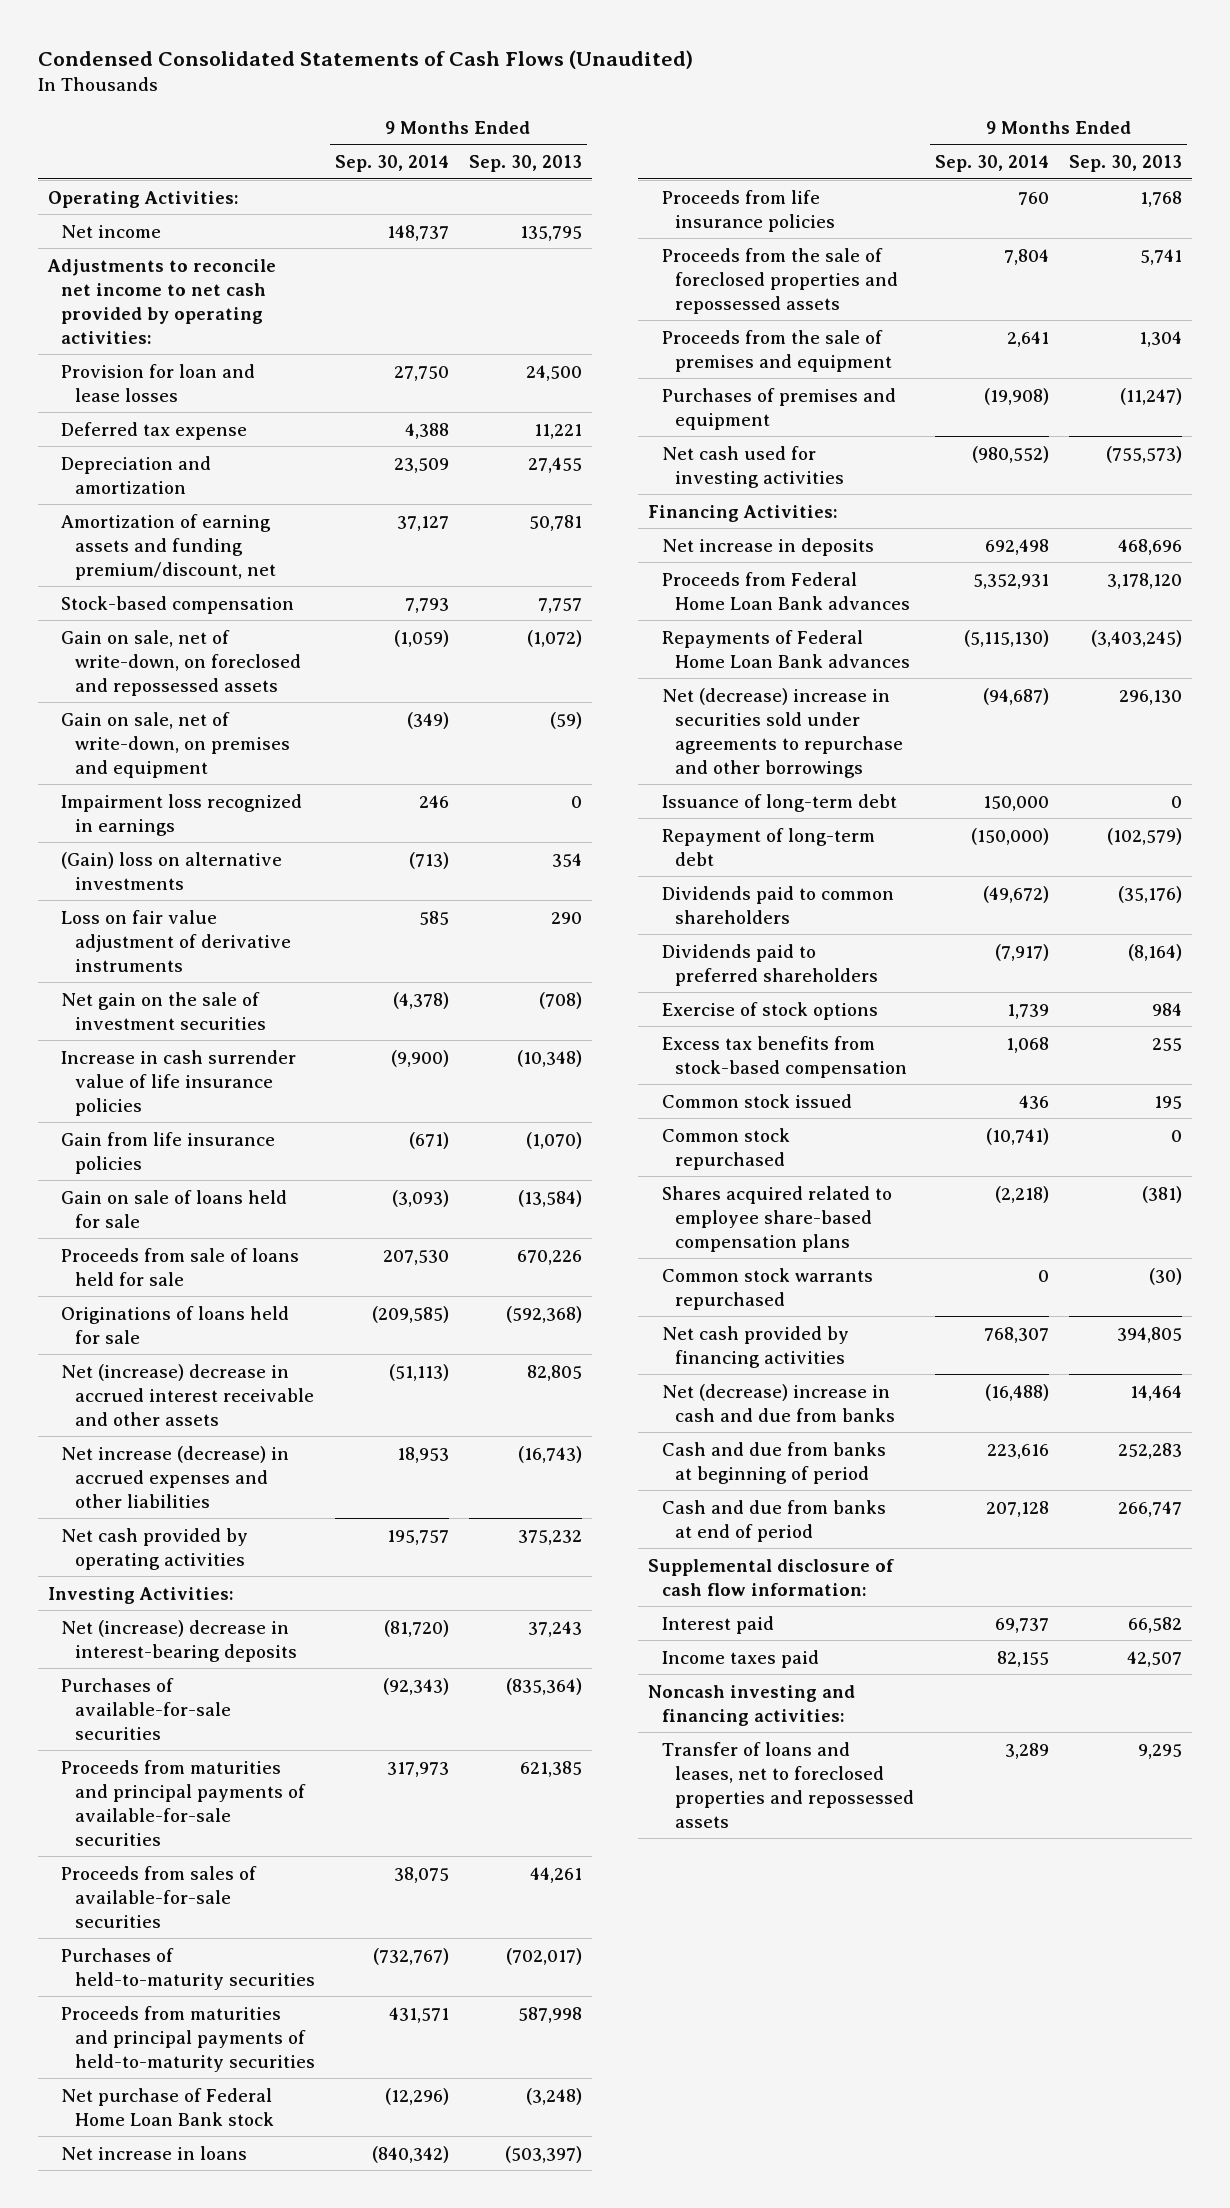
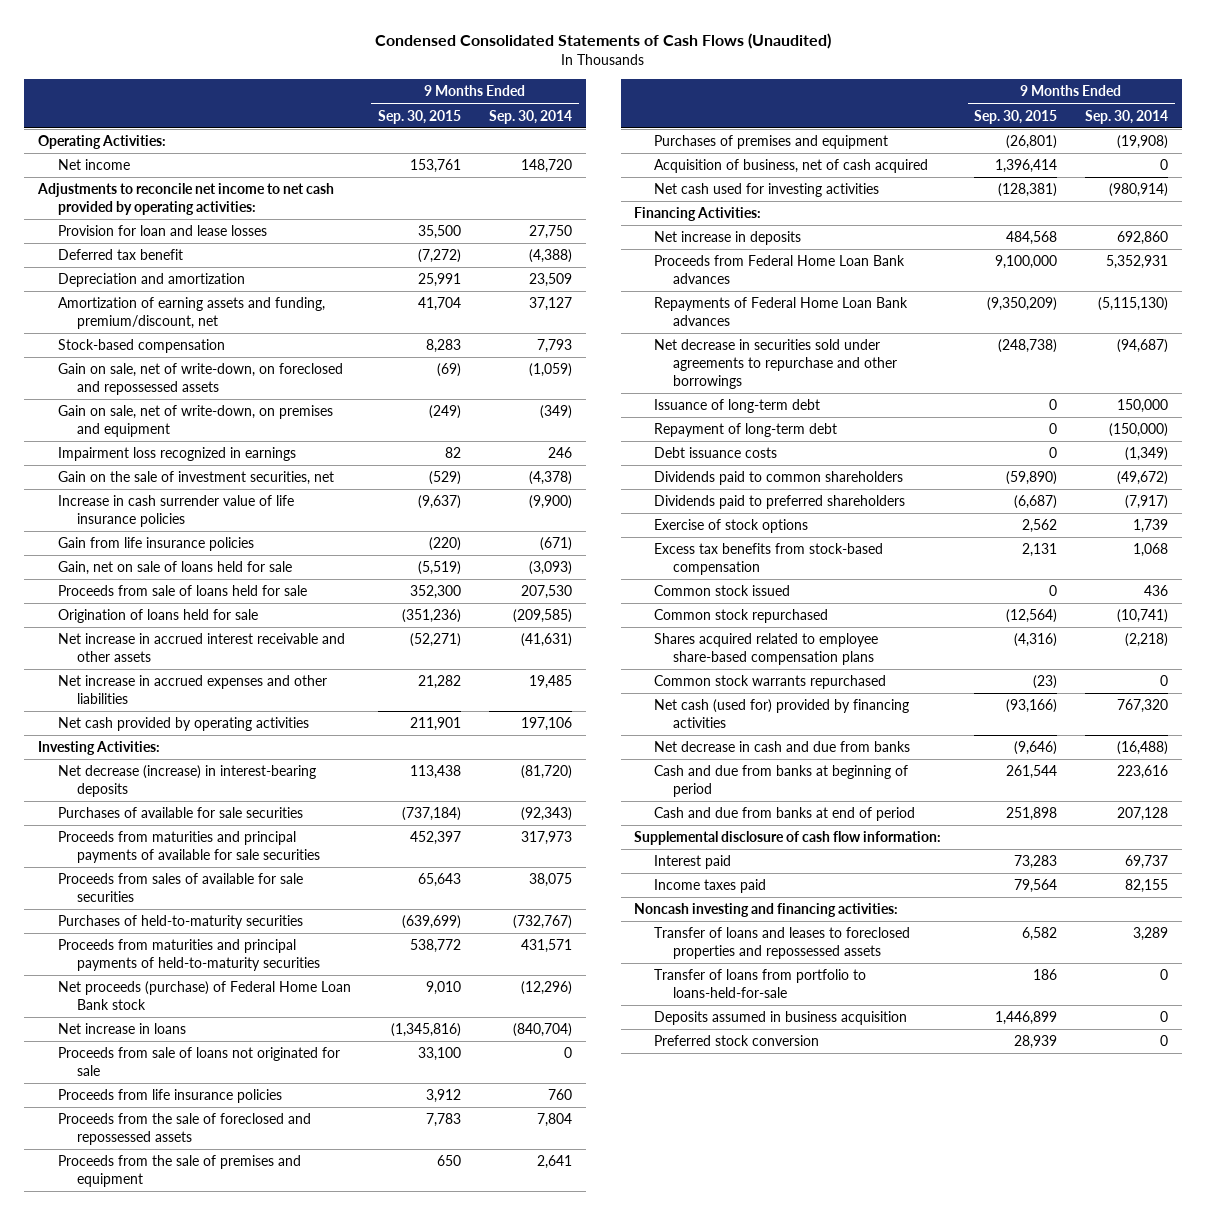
[468,154,582,172] Sep. 30, 2013 -> none
none -> [378,109,462,124] Sep. 30, 2015
[386,224,449,241] 148,737 -> [520,159,572,174] 148,720
[61,421,248,440] Deferred tax expense -> [57,249,183,261] Deferred tax benefit
[404,422,449,439] 4,388 -> [528,249,572,264] (4,388)
[61,513,277,580] Amortization of earning assets and funding premium/discount, net -> [57,297,325,330] Amortization of earning assets and funding, premium/discount, net
[61,851,283,890] (Gain) loss on alternative investments -> none
[61,909,292,972] Loss on fair value adjustment of derivative instruments -> none
[61,991,267,1030] Net gain on the sale of investment securities -> [57,471,334,486] Gain on the sale of investment securities, net
[61,1189,288,1228] Gain on sale of loans held for sale -> [57,561,292,576] Gain, net on sale of loans held for sale
[61,1305,290,1344] Originations of loans held for sale -> [57,609,258,624] Origination of loans held for sale
[61,1363,315,1426] Net (increase) decrease in accrued interest receivable and other assets -> [57,633,345,663] Net increase in accrued interest receivable and other assets
[388,1363,449,1381] (51,113) -> [520,633,572,648] (41,631)
[61,1445,290,1508] Net increase (decrease) in accrued expenses and other liabilities -> [57,675,327,705] Net increase in accrued expenses and other liabilities
[396,1446,449,1463] 18,953 -> [528,675,572,690] 19,485
[386,1529,449,1545] 195,757 -> [520,717,572,732] 197,106
[61,1619,298,1662] Net (increase) decrease in interest-bearing deposits -> [57,765,316,798] Net decrease (increase) in interest-bearing deposits
[61,1677,232,1740] Purchases of available-for-sale securities -> [57,807,303,819] Purchases of available for sale securities
[61,1759,307,1846] Proceeds from maturities and principal payments of available-for-sale securities -> [57,831,320,864] Proceeds from maturities and principal payments of available for sale securities
[61,1865,258,1928] Proceeds from sales of available-for-sale securities -> [57,873,303,903] Proceeds from sales of available for sale securities
[61,2087,275,2126] Net purchase of Federal Home Loan Bank stock -> [57,981,351,1011] Net proceeds (purchase) of Federal Home Loan Bank stock
[371,2145,449,2163] (840,342) -> [512,1023,572,1038] (840,704)
none -> [57,1047,340,1077] Proceeds from sale of loans not originated for sale
[661,247,899,314] Proceeds from the sale of foreclosed properties and repossessed assets -> [57,1113,311,1146] Proceeds from the sale of foreclosed and repossessed assets
none -> [653,159,928,174] Acquisition of business, net of cash acquired
[972,445,1050,463] (980,552) -> [1109,183,1169,198] (980,914)
[985,538,1050,555] 692,498 -> [1117,231,1169,246] 692,860
[661,687,904,778] Net (decrease) increase in securities sold under agreements to repurchase and other borrowings -> [653,339,898,390] Net decrease in securities sold under agreements to repurchase and other borrowings
none -> [653,447,777,459] Debt issuance costs
[661,1325,849,1368] Net cash provided by financing activities -> [653,699,909,729] Net cash (used for) provided by financing activities
[984,1326,1050,1343] 768,307 -> [1117,699,1169,714] 767,320
[661,1383,896,1422] Net (decrease) increase in cash and due from banks -> [653,741,910,753] Net decrease in cash and due from banks
[661,1741,915,1828] Transfer of loans and leases, net to foreclosed properties and repossessed assets -> [653,927,910,960] Transfer of loans and leases to foreclosed properties and repossessed assets
none -> [653,969,866,999] Transfer of loans from portfolio to loans-held-for-sale
none -> [653,1011,907,1026] Deposits assumed in business acquisition
none -> [653,1035,819,1047] Preferred stock conversion

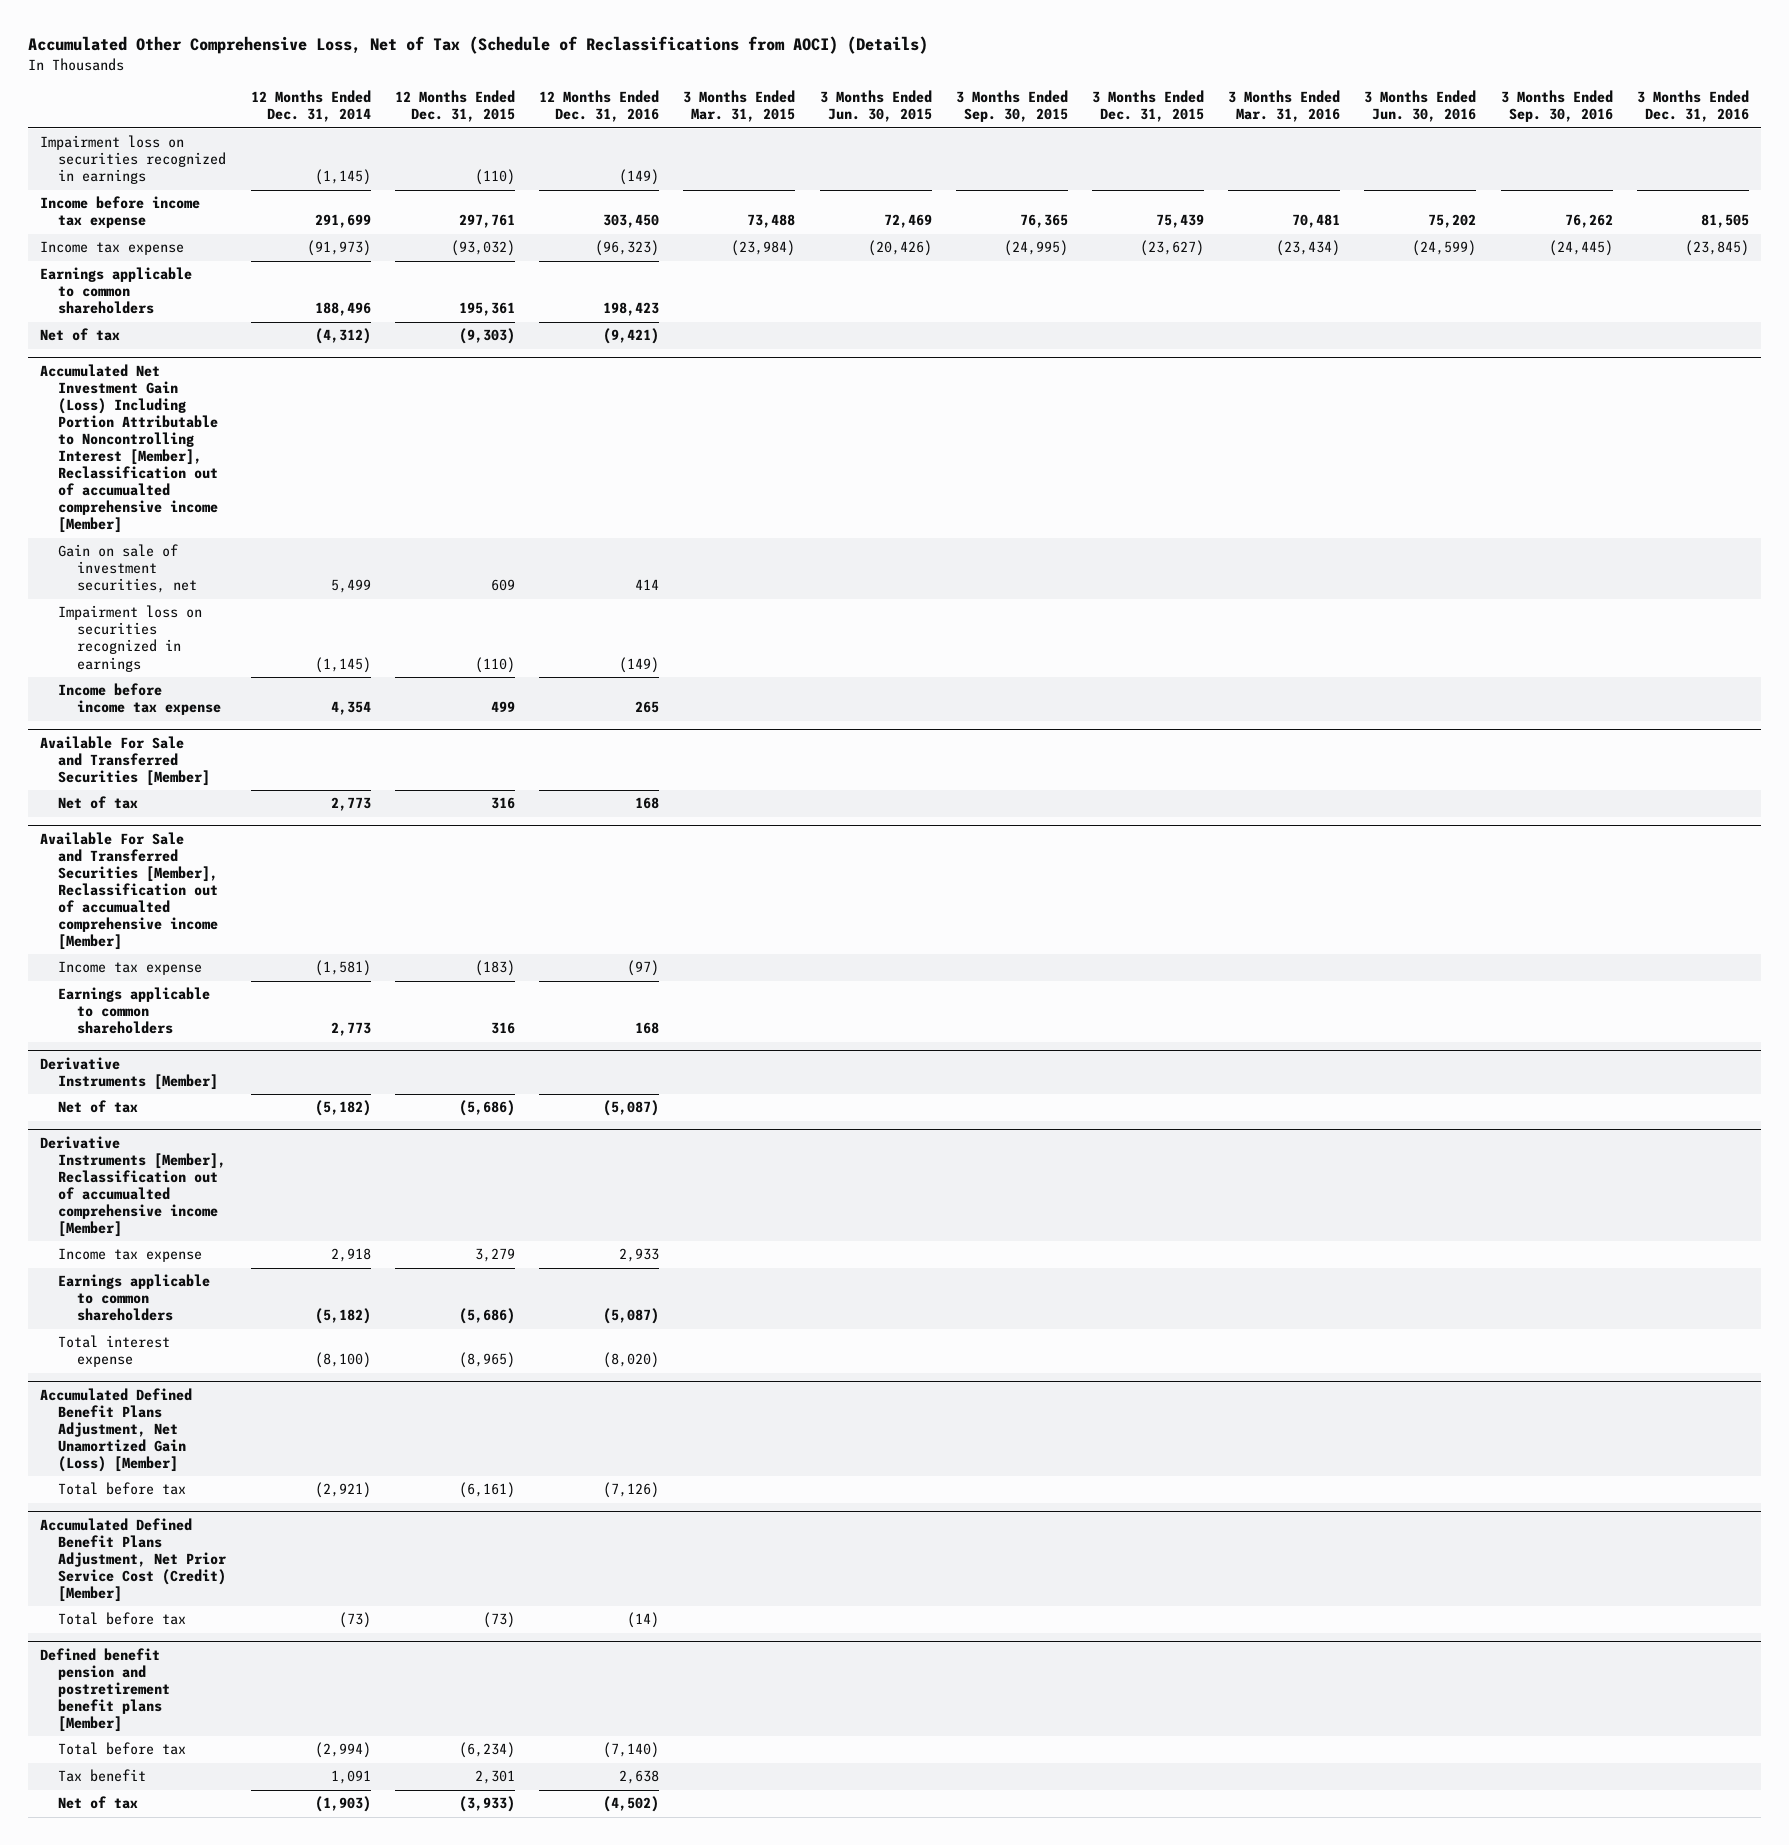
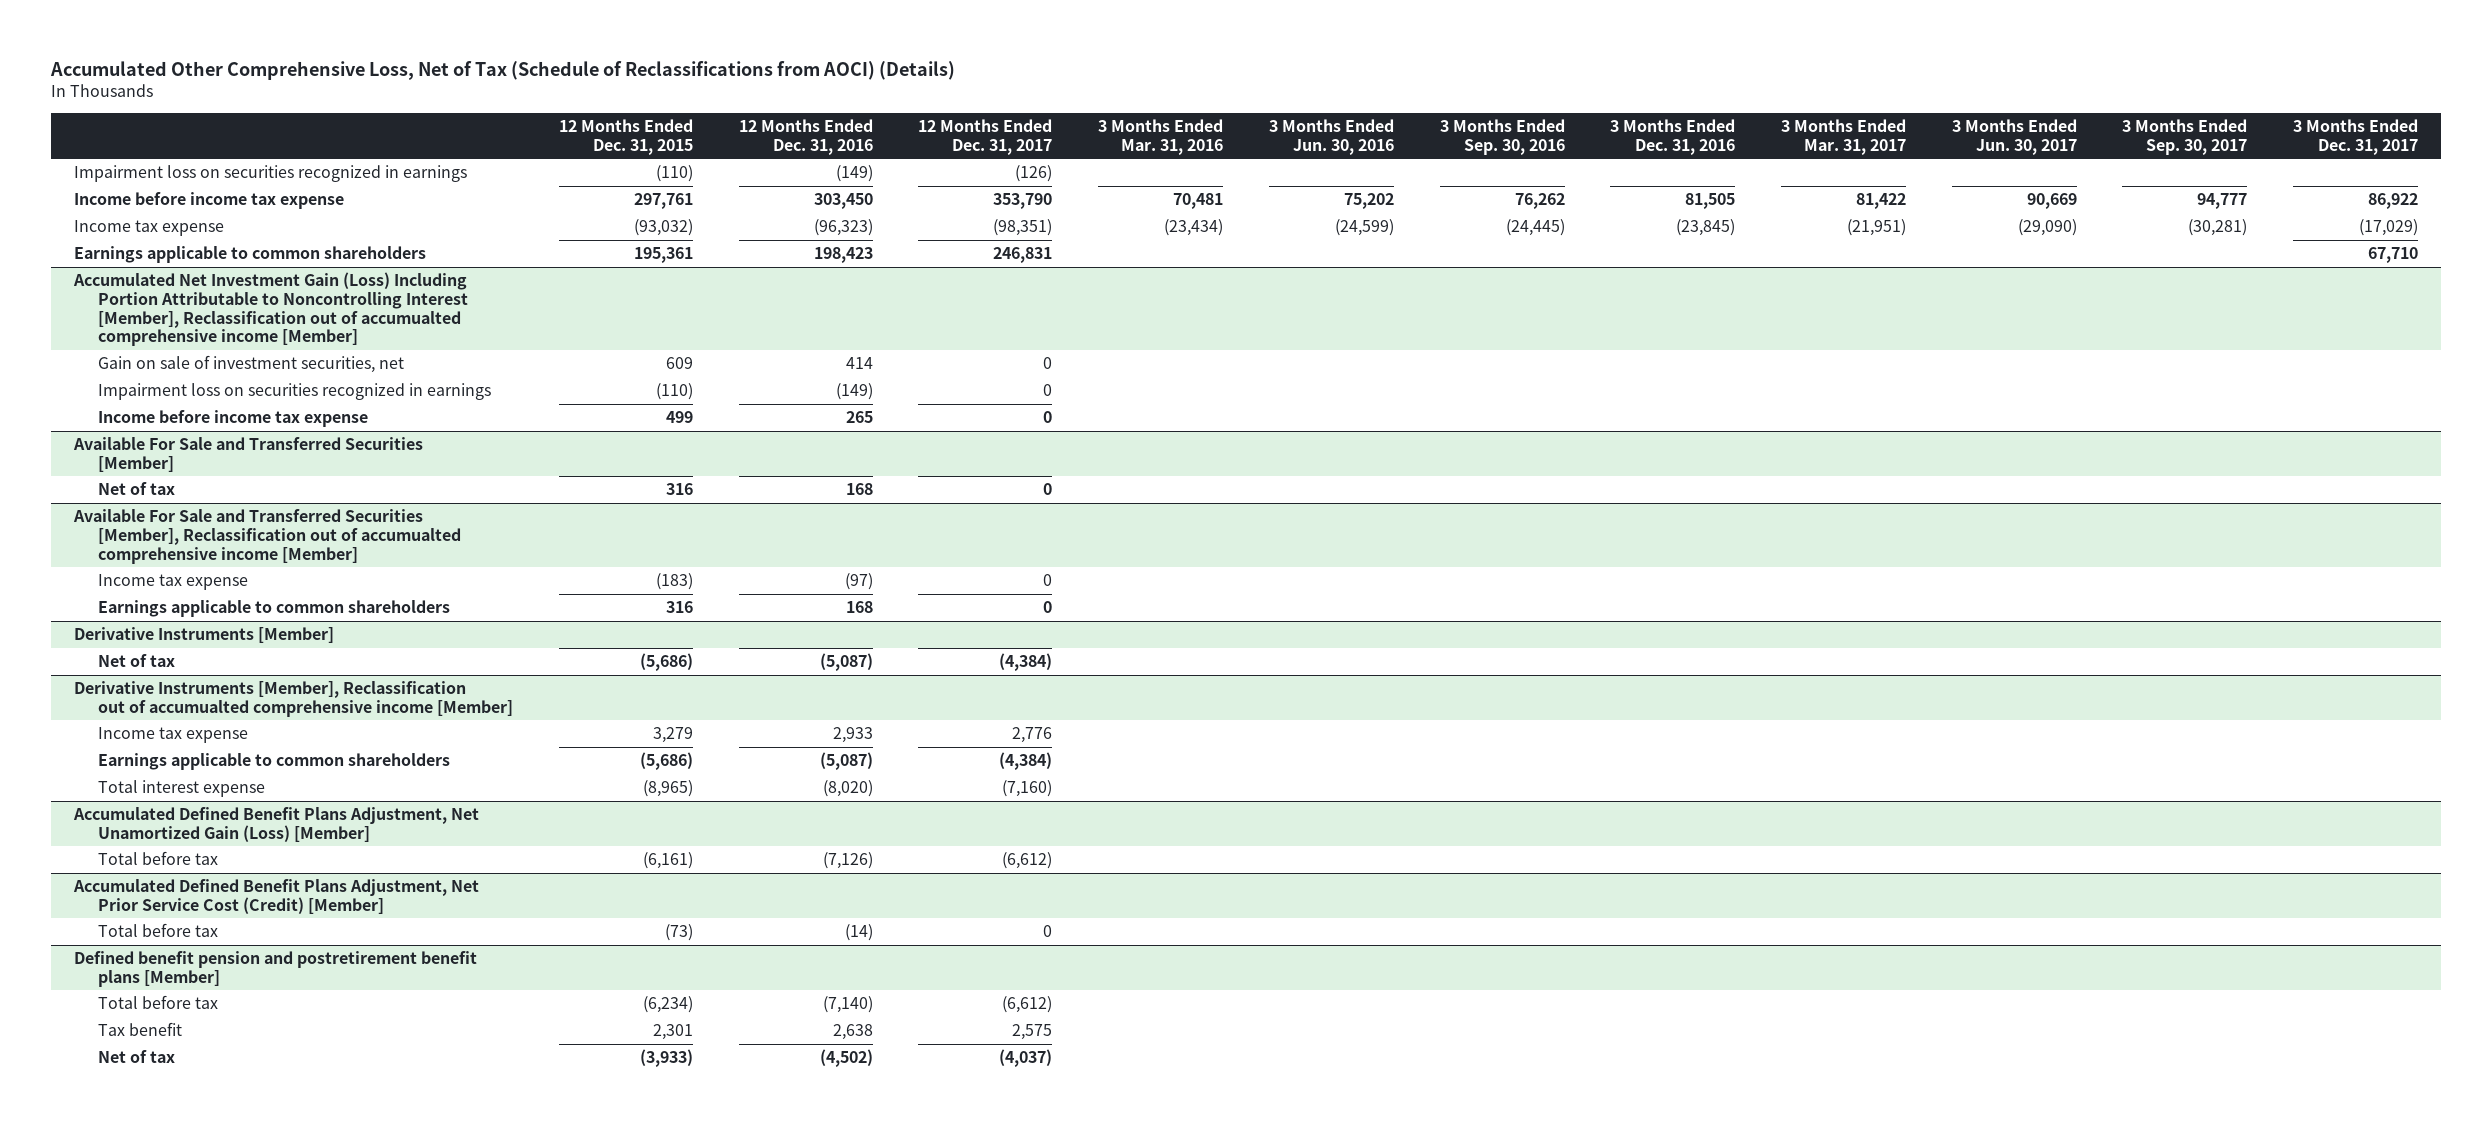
[250,90,371,123] 12 Months Ended Dec. 31, 2014 -> none
[683,90,796,123] 3 Months Ended Mar. 31, 2015 -> none
[819,90,932,123] 3 Months Ended Jun. 30, 2015 -> none
[955,90,1068,123] 3 Months Ended Sep. 30, 2015 -> none
[1091,90,1204,123] 3 Months Ended Dec. 31, 2015 -> none
none -> [918,118,1053,155] 12 Months Ended Dec. 31, 2017
none -> [1780,118,1906,155] 3 Months Ended Mar. 31, 2017
none -> [1951,118,2077,155] 3 Months Ended Jun. 30, 2017
none -> [2122,118,2248,155] 3 Months Ended Sep. 30, 2017
none -> [2293,118,2419,155] 3 Months Ended Dec. 31, 2017
[39,328,120,342] Net of tax -> none

